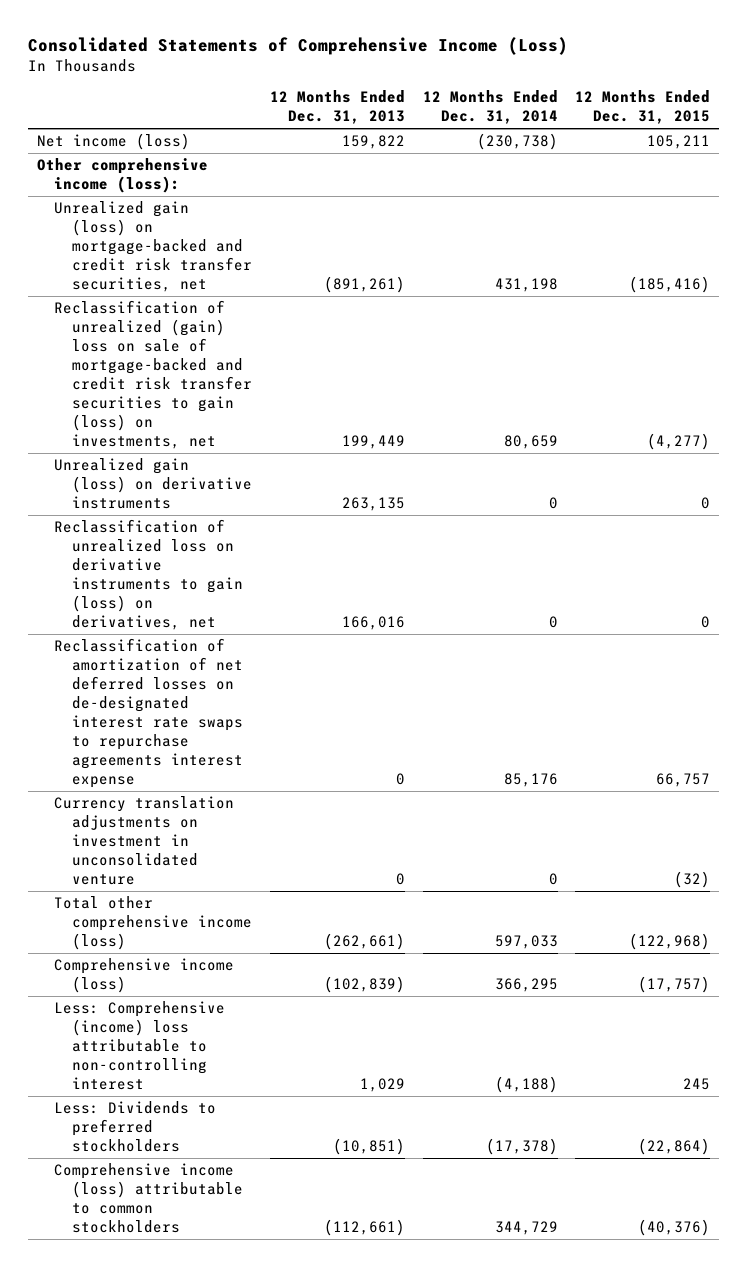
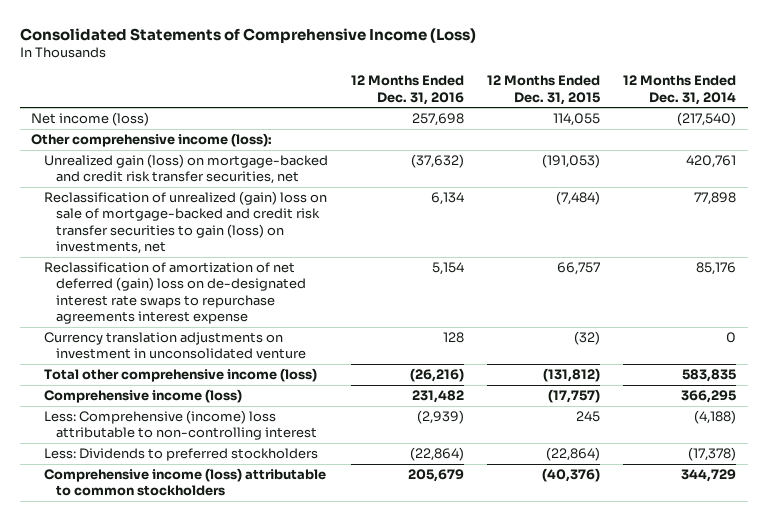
[269,90,405,125] 12 Months Ended Dec. 31, 2013 -> none
none -> [350,75,464,105] 12 Months Ended Dec. 31, 2016
[476,133,558,151] (230,738) -> [677,112,737,127] (217,540)
[647,135,711,150] 105,211 -> [553,113,601,127] 114,055
[54,458,253,510] Unrealized gain (loss) on derivative instruments -> none
[54,519,244,631] Reclassification of unrealized loss on derivative instruments to gain (loss) on derivatives, net -> none
[494,278,558,293] 431,198 -> [686,155,737,169] 420,761
[629,276,711,294] (185,416) -> [542,154,601,169] (191,053)
[503,435,558,450] 80,659 -> [694,192,737,206] 77,898
[647,433,711,451] (4,277) -> [556,191,601,206] (7,484)
[54,638,244,789] Reclassification of amortization of net deferred losses on de-designated interest rate swaps to repurchase agreements interest expense -> [43,262,307,324] Reclassification of amortization of net deferred (gain) loss on de-designated interest rate swaps to repurchase agreements interest expense
[494,935,558,950] 597,033 -> [682,369,737,383] 583,835
[629,933,711,951] (122,968) -> [543,368,601,383] (131,812)

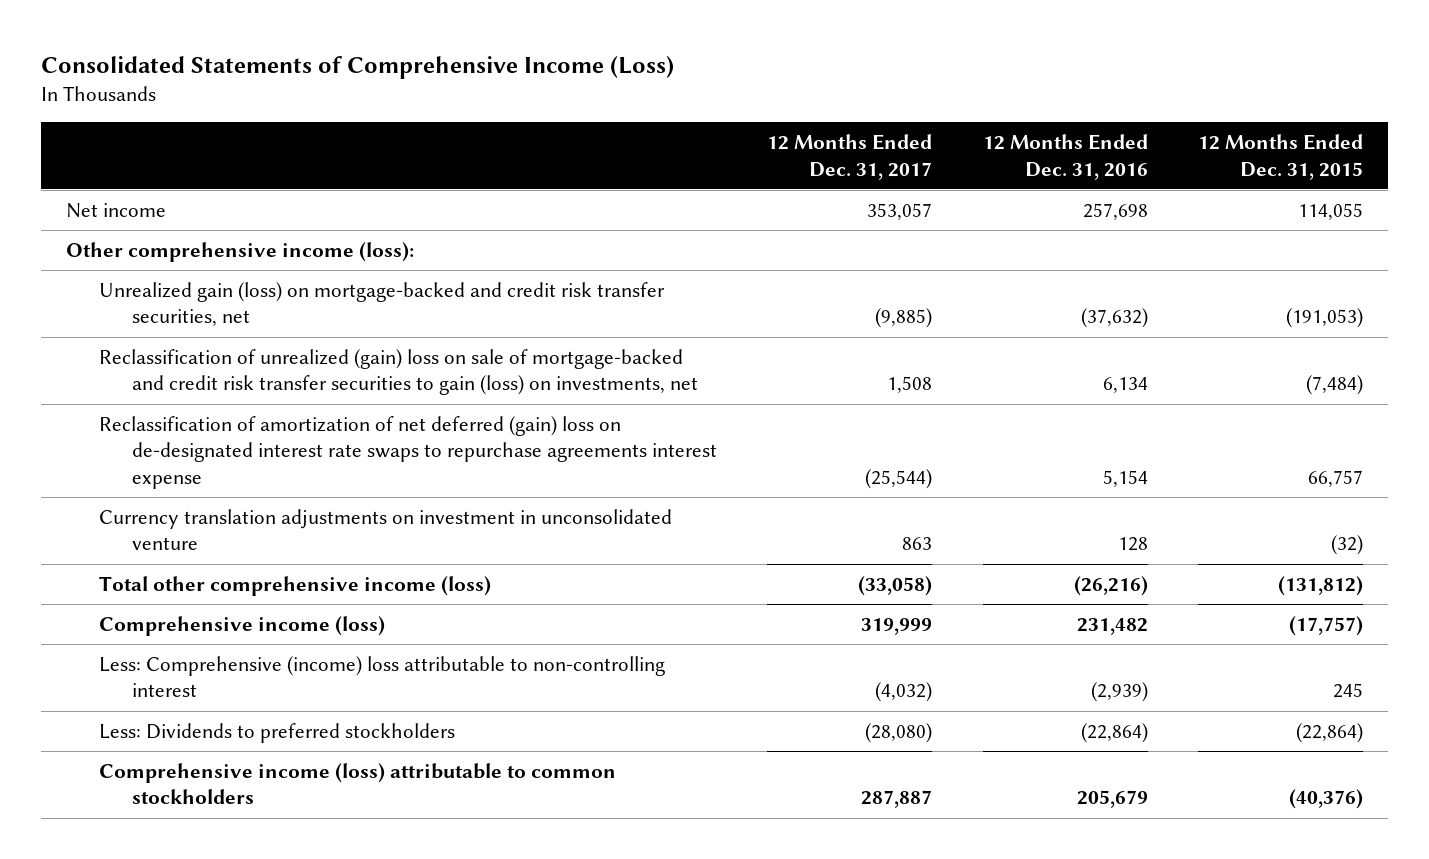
[623,75,737,105] 12 Months Ended Dec. 31, 2014 -> none
none -> [767,133,933,180] 12 Months Ended Dec. 31, 2017
[31,112,150,127] Net income (loss) -> [65,202,166,218] Net income

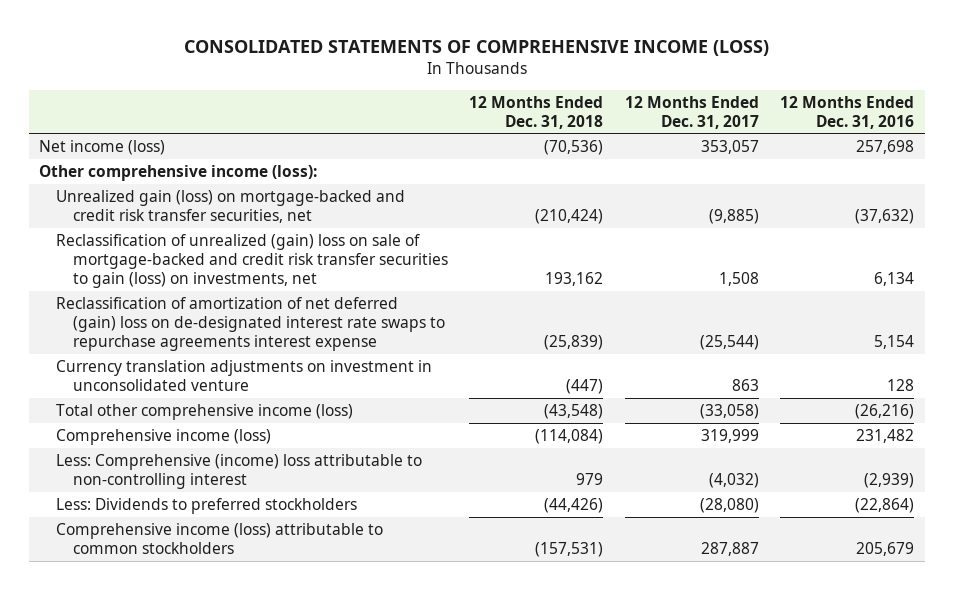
[40,56,674,80] Consolidated Statements of Comprehensive Income (Loss) -> [183,39,769,56] CONSOLIDATED STATEMENTS OF COMPREHENSIVE INCOME (LOSS)
[1197,133,1363,180] 12 Months Ended Dec. 31, 2015 -> none
none -> [469,95,604,129] 12 Months Ended Dec. 31, 2018
[65,202,166,218] Net income -> [39,140,166,156] Net income (loss)

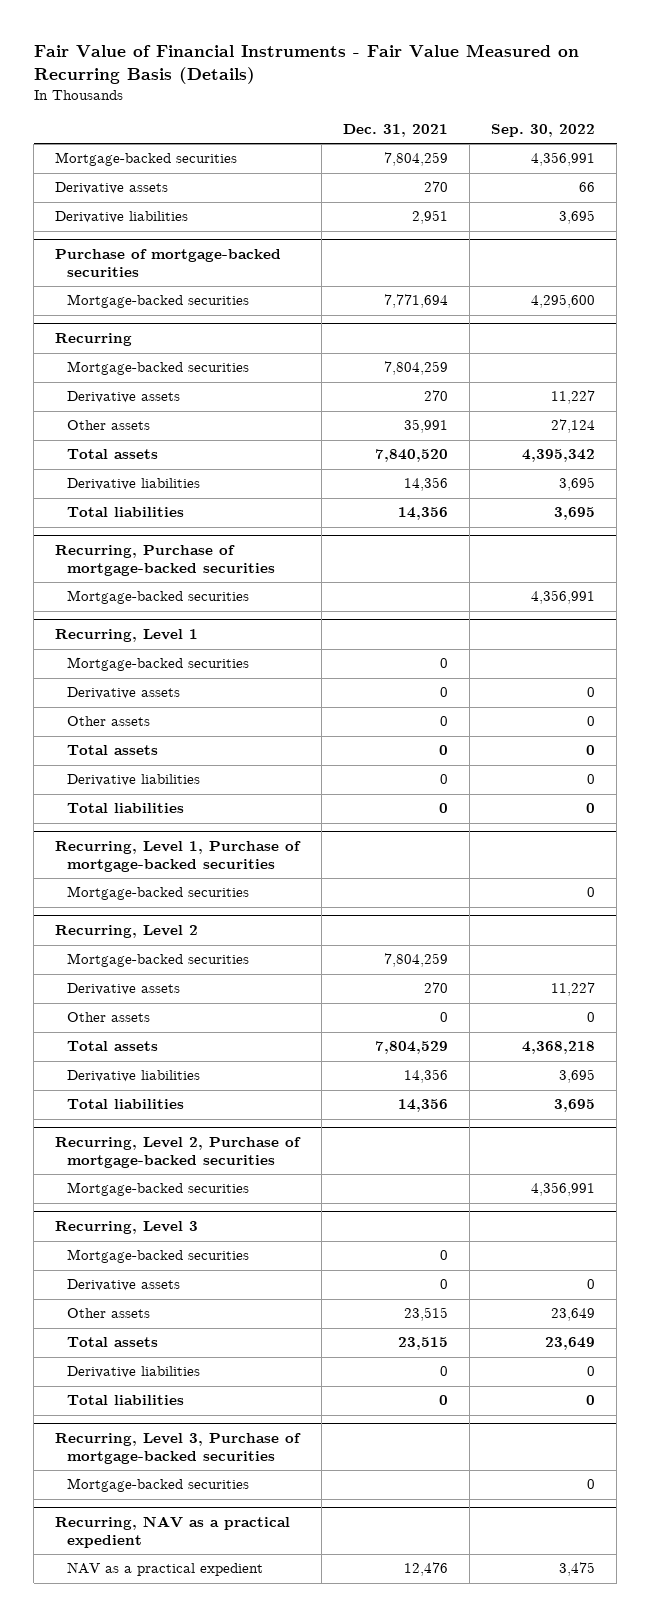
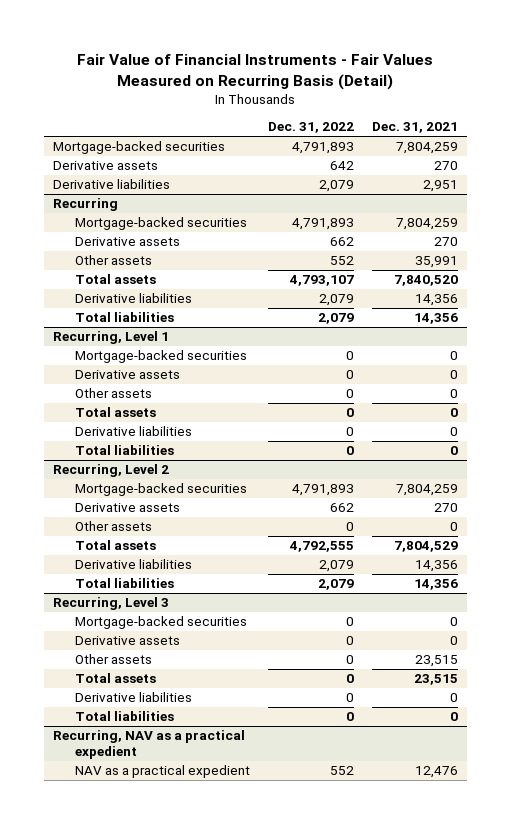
[33,43,579,84] Fair Value of Financial Instruments - Fair Value Measured on Recurring Basis (Details) -> [77,53,434,90] Fair Value of Financial Instruments - Fair Values Measured on Recurring Basis (Detail)
[491,123,596,137] Sep. 30, 2022 -> none
none -> [267,122,354,134] Dec. 31, 2022
[55,249,282,277] Purchase of mortgage-backed securities -> none
[67,294,250,309] Mortgage-backed securities -> none
[55,545,276,576] Recurring, Purchase of mortgage-backed securities -> none
[67,590,250,605] Mortgage-backed securities -> none
[55,841,302,872] Recurring, Level 1, Purchase of mortgage-backed securities -> none
[67,886,250,901] Mortgage-backed securities -> none
[55,1137,302,1168] Recurring, Level 2, Purchase of mortgage-backed securities -> none
[67,1182,250,1197] Mortgage-backed securities -> none
[55,1433,302,1464] Recurring, Level 3, Purchase of mortgage-backed securities -> none
[67,1478,250,1493] Mortgage-backed securities -> none

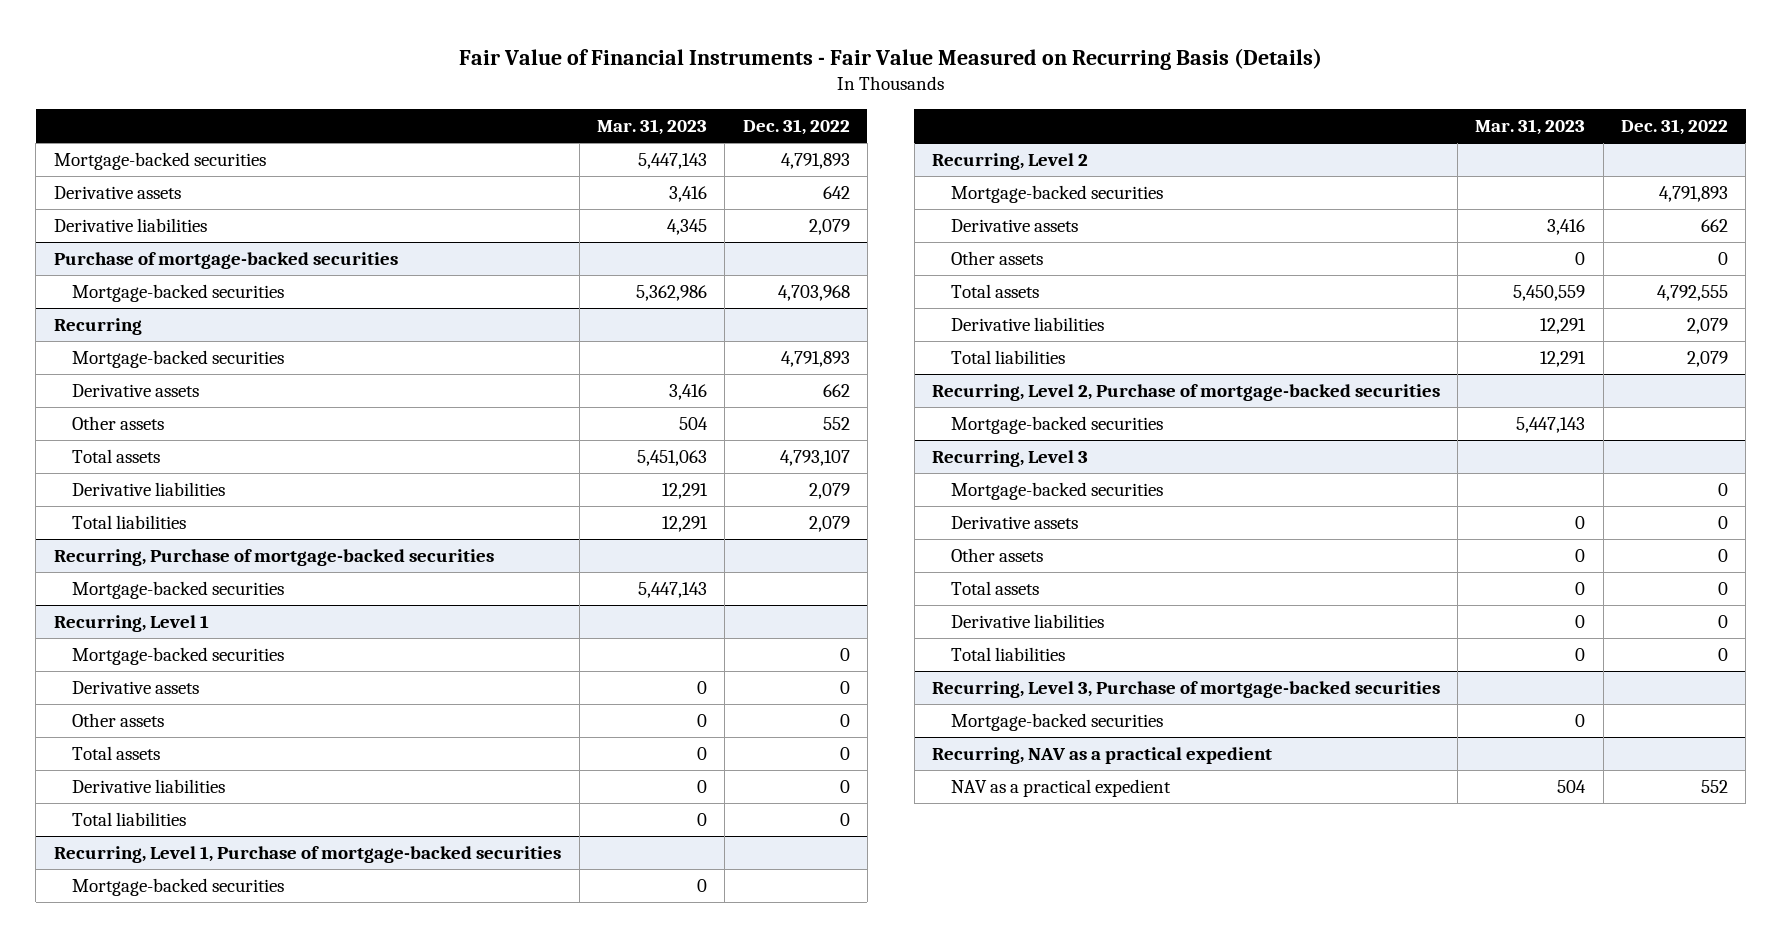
[77,53,434,90] Fair Value of Financial Instruments - Fair Values Measured on Recurring Basis (Detail) -> [458,47,1322,70] Fair Value of Financial Instruments - Fair Value Measured on Recurring Basis (Details)
[371,122,458,134] Dec. 31, 2021 -> none
none -> [597,118,708,135] Mar. 31, 2023
none -> [53,252,398,270] Purchase of mortgage-backed securities
none -> [72,284,285,303] Mortgage-backed securities
none -> [53,549,494,567] Recurring, Purchase of mortgage-backed securities
none -> [72,581,285,600] Mortgage-backed securities
none -> [53,846,561,864] Recurring, Level 1, Purchase of mortgage-backed securities
none -> [72,878,285,897] Mortgage-backed securities
none -> [931,384,1440,402] Recurring, Level 2, Purchase of mortgage-backed securities
none -> [950,416,1163,435] Mortgage-backed securities
none -> [931,681,1440,699] Recurring, Level 3, Purchase of mortgage-backed securities
none -> [950,713,1163,732] Mortgage-backed securities

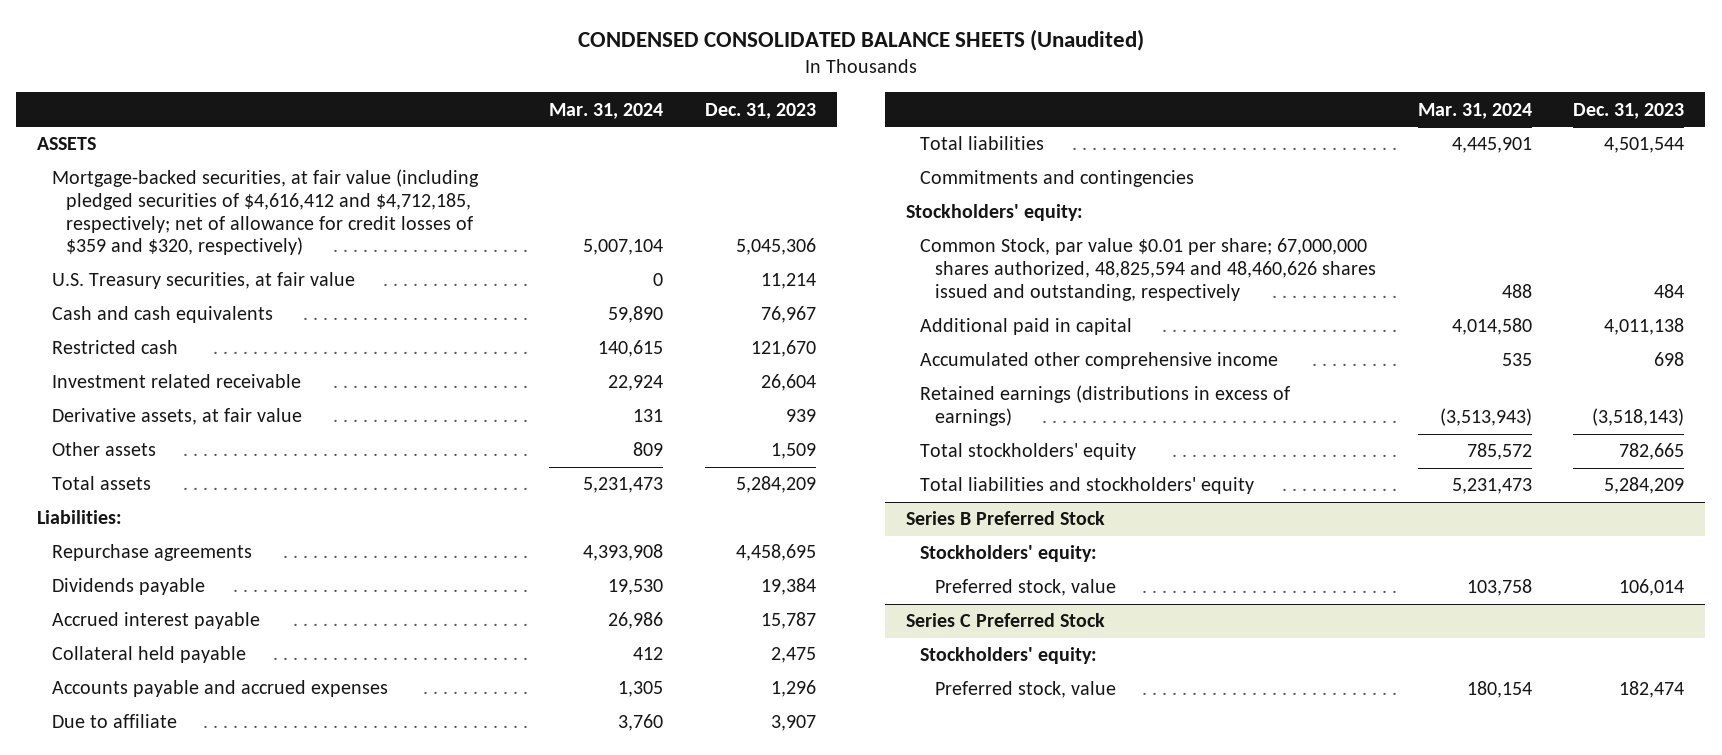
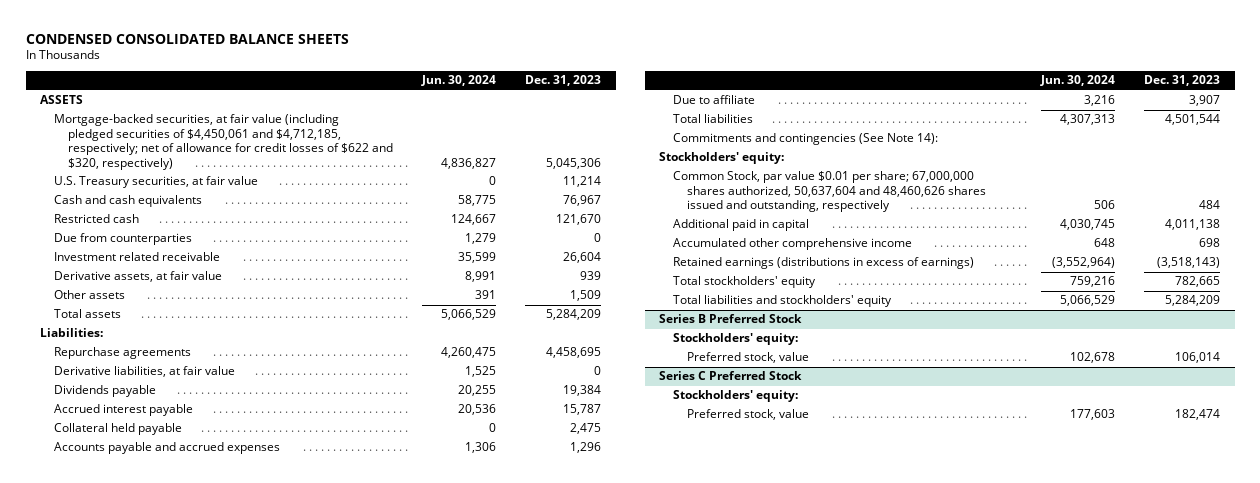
[577,28,1144,51] CONDENSED CONSOLIDATED BALANCE SHEETS (Unaudited) -> [25,33,349,44] CONDENSED CONSOLIDATED BALANCE SHEETS
[549,102,664,119] Mar. 31, 2024 -> none
none -> [421,75,497,87] Jun. 30, 2024
[51,169,479,256] Mortgage-backed securities, at fair value (including pledged securities of $4,616,412 and $4,712,185, respectively; net of allowance for credit losses of $359 and $320, respectively) -> [54,114,394,170] Mortgage-backed securities, at fair value (including pledged securities of $4,450,061 and $4,712,185, respectively; net of allowance for credit losses of $622 and $320, respectively)
none -> [54,233,193,246] Due from counterparties
none -> [54,366,236,378] Derivative liabilities, at fair value
[920,170,1195,188] Commitments and contingencies -> [673,133,939,146] Commitments and contingencies (See Note 14):
[920,238,1377,301] Common Stock, par value $0.01 per share; 67,000,000 shares authorized, 48,825,594 and 48,460,626 shares issued and outstanding, respectively -> [673,171,987,213] Common Stock, par value $0.01 per share; 67,000,000 shares authorized, 50,637,604 and 48,460,626 shares issued and outstanding, respectively

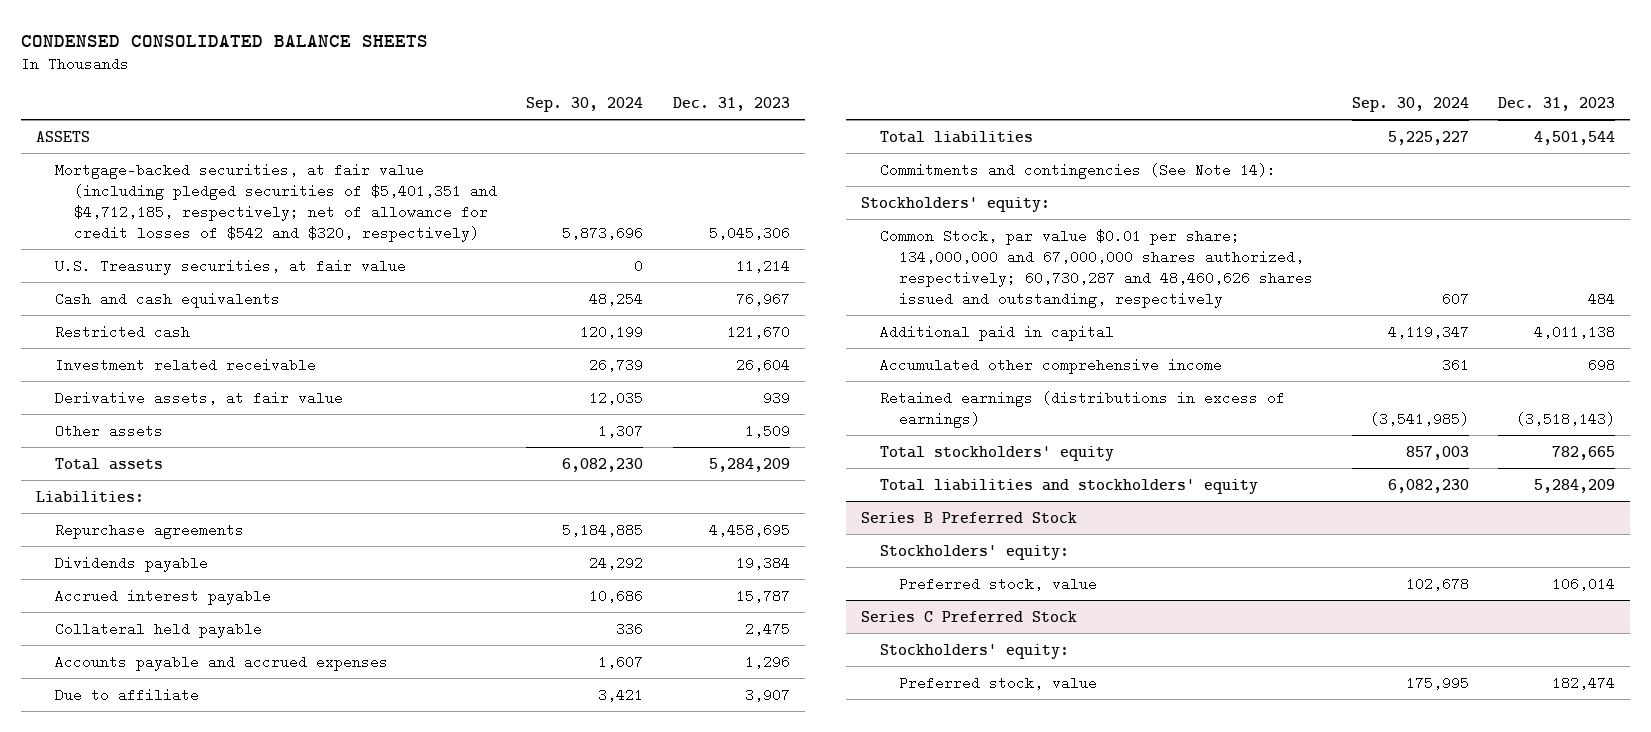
[421,75,497,87] Jun. 30, 2024 -> none
none -> [526,96,644,112] Sep. 30, 2024
[54,114,394,170] Mortgage-backed securities, at fair value (including pledged securities of $4,450,061 and $4,712,185, respectively; net of allowance for credit losses of $622 and $320, respectively) -> [54,162,497,242] Mortgage-backed securities, at fair value (including pledged securities of $5,401,351 and $4,712,185, respectively; net of allowance for credit losses of $542 and $320, respectively)
[54,233,193,246] Due from counterparties -> none
[54,366,236,378] Derivative liabilities, at fair value -> none
[673,171,987,213] Common Stock, par value $0.01 per share; 67,000,000 shares authorized, 50,637,604 and 48,460,626 shares issued and outstanding, respectively -> [880,228,1314,308] Common Stock, par value $0.01 per share; 134,000,000 and 67,000,000 shares authorized, respectively; 60,730,287 and 48,460,626 shares issued and outstanding, respectively

